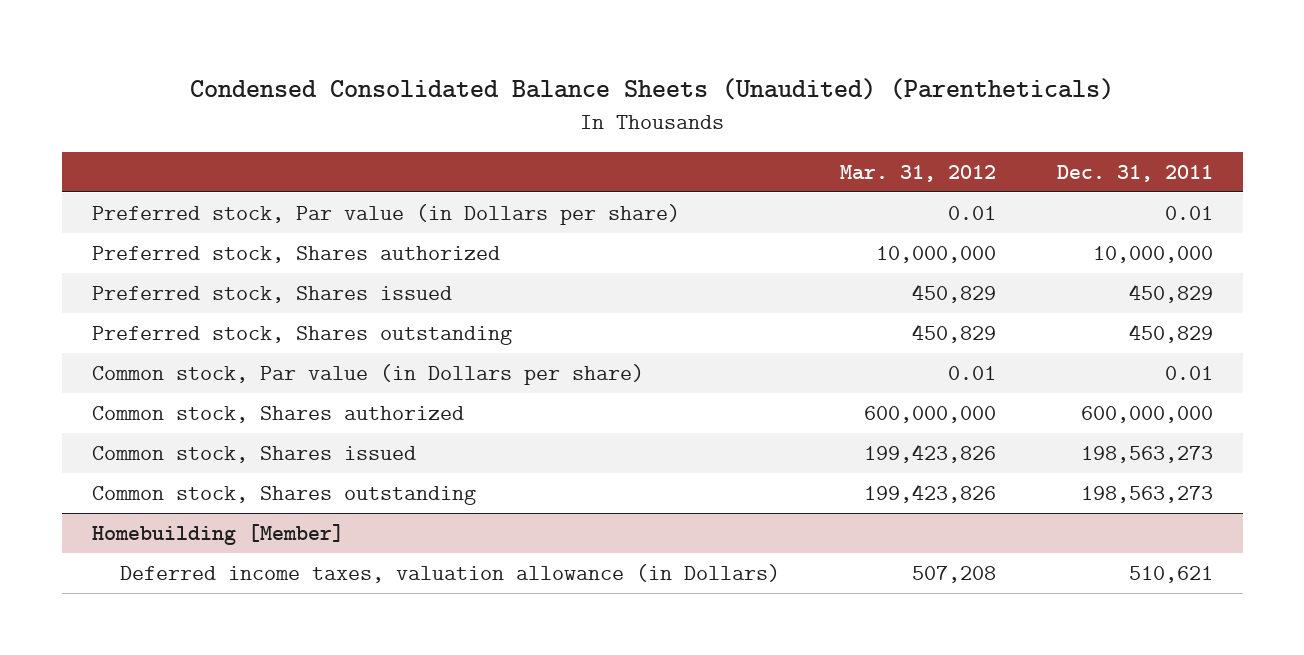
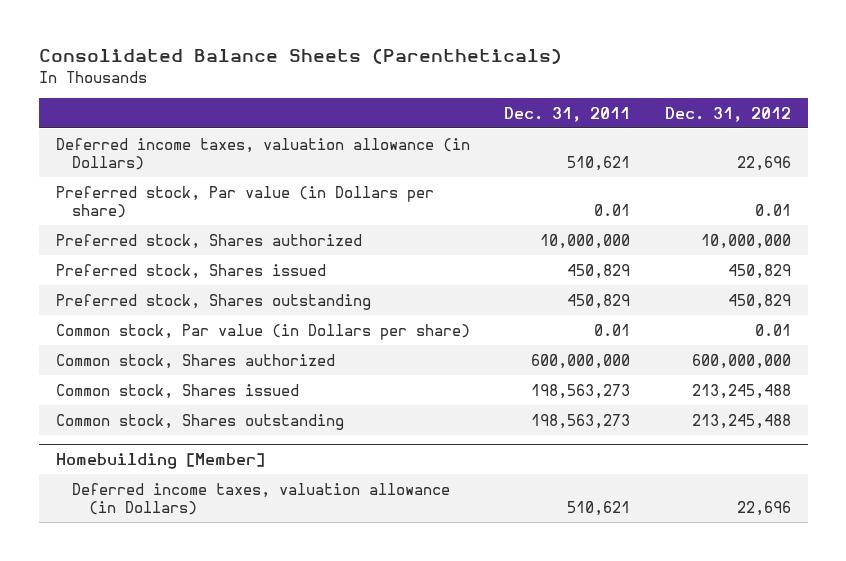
[190,78,1115,101] Condensed Consolidated Balance Sheets (Unaudited) (Parentheticals) -> [38,48,562,65] Consolidated Balance Sheets (Parentheticals)
[840,164,997,182] Mar. 31, 2012 -> none
none -> [664,106,791,122] Dec. 31, 2012
none -> [55,137,470,171] Deferred income taxes, valuation allowance (in Dollars)

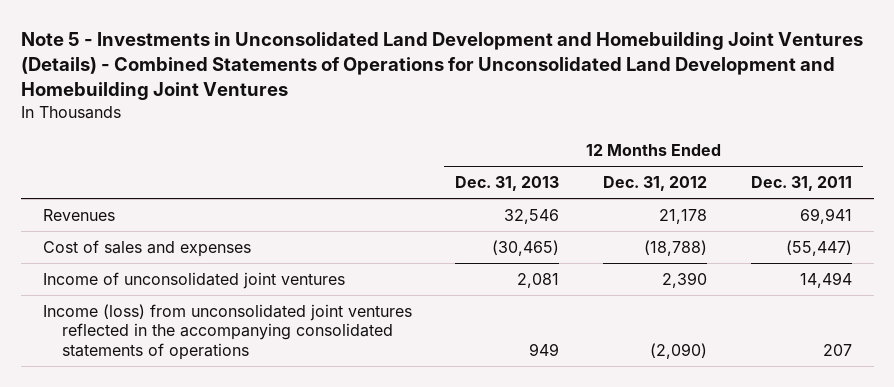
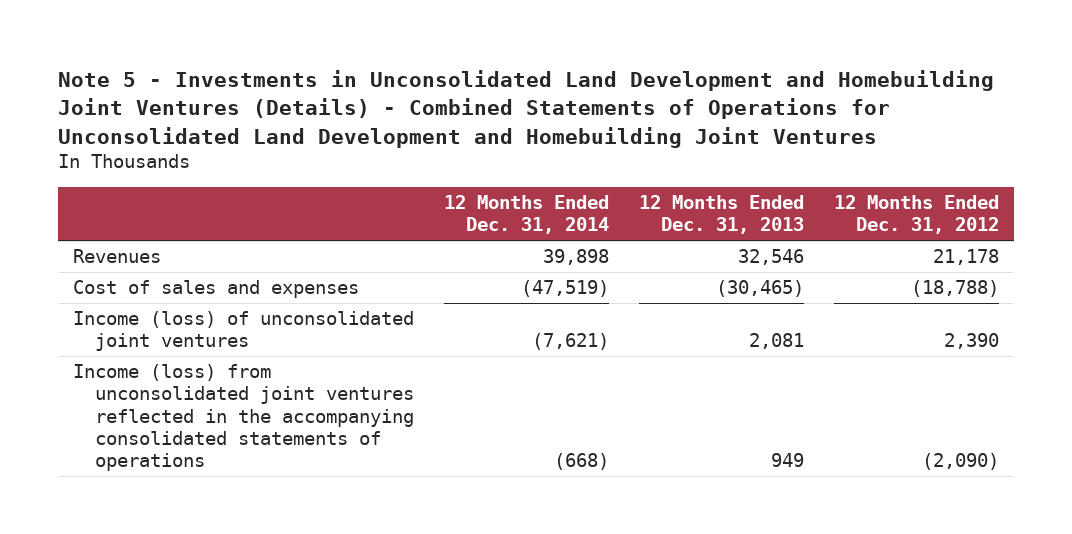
[750,176,852,192] Dec. 31, 2011 -> none
none -> [444,194,610,235] 12 Months Ended Dec. 31, 2014
[42,272,345,290] Income of unconsolidated joint ventures -> [73,311,415,352] Income (loss) of unconsolidated joint ventures

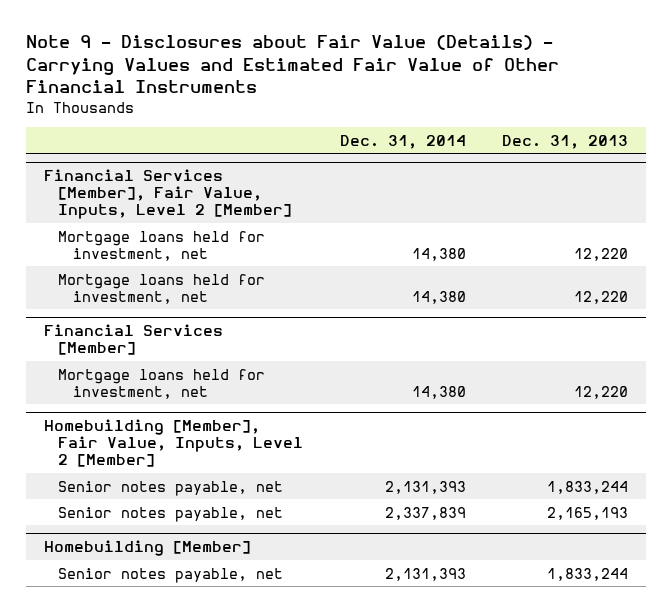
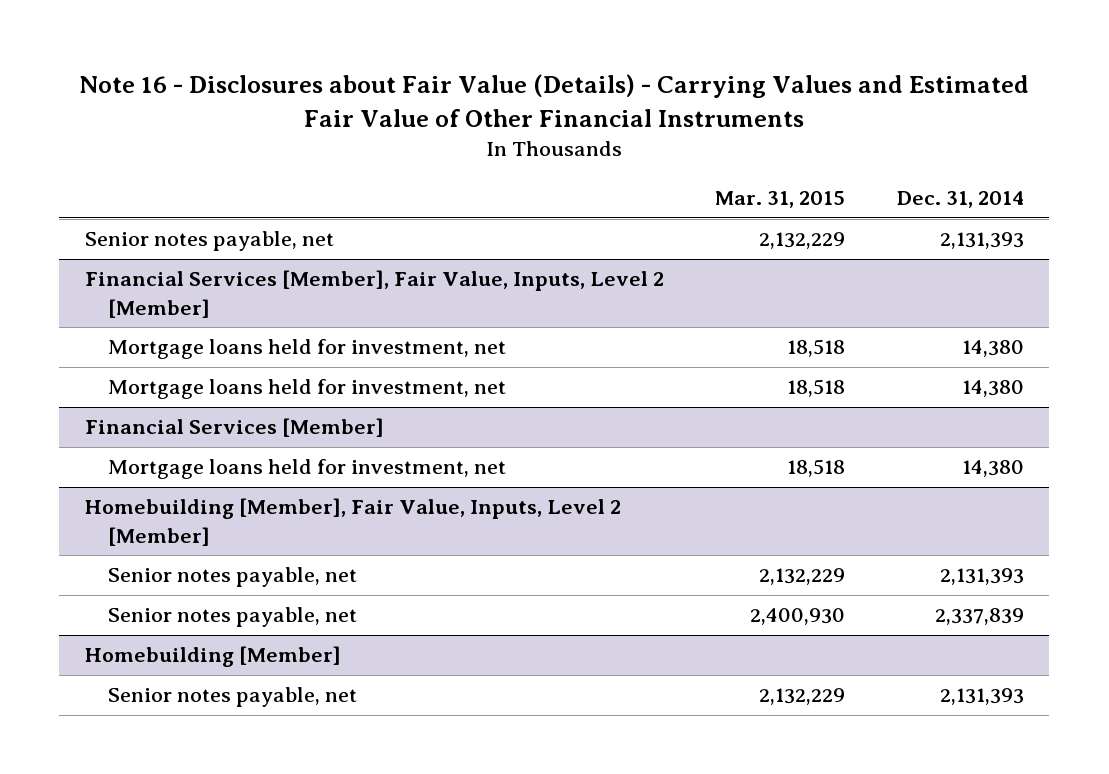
[25,35,559,94] Note 9 - Disclosures about Fair Value (Details) - Carrying Values and Estimated Fair Value of Other Financial Instruments -> [79,74,1030,127] Note 16 - Disclosures about Fair Value (Details) - Carrying Values and Estimated Fair Value of Other Financial Instruments
[502,134,629,149] Dec. 31, 2013 -> none
none -> [715,191,846,209] Mar. 31, 2015
none -> [85,231,335,252] Senior notes payable, net

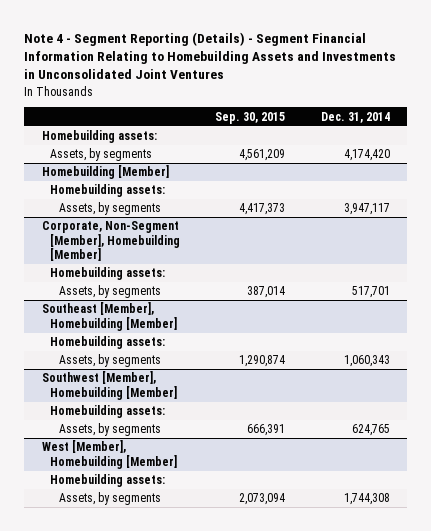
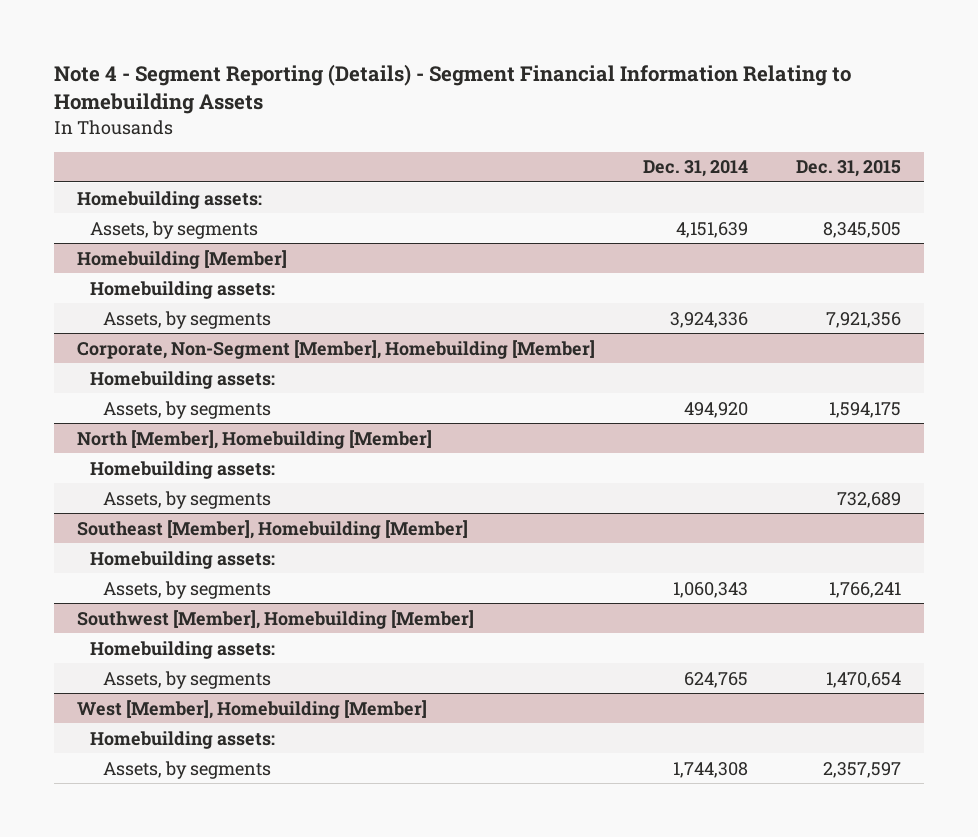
[24,31,397,80] Note 4 - Segment Reporting (Details) - Segment Financial Information Relating to Homebuilding Assets and Investments in Unconsolidated Joint Ventures -> [53,64,851,115] Note 4 - Segment Reporting (Details) - Segment Financial Information Relating to Homebuilding Assets
[215,111,286,124] Sep. 30, 2015 -> none
none -> [795,160,901,178] Dec. 31, 2015
[343,149,390,162] 4,174,420 -> [675,221,748,238] 4,151,639
[343,203,390,216] 3,947,117 -> [669,311,748,328] 3,924,336
[351,286,390,299] 517,701 -> [683,401,748,418] 494,920
none -> [77,429,433,449] North [Member], Homebuilding [Member]
none -> [90,460,276,479] Homebuilding assets:
none -> [102,490,271,509] Assets, by segments

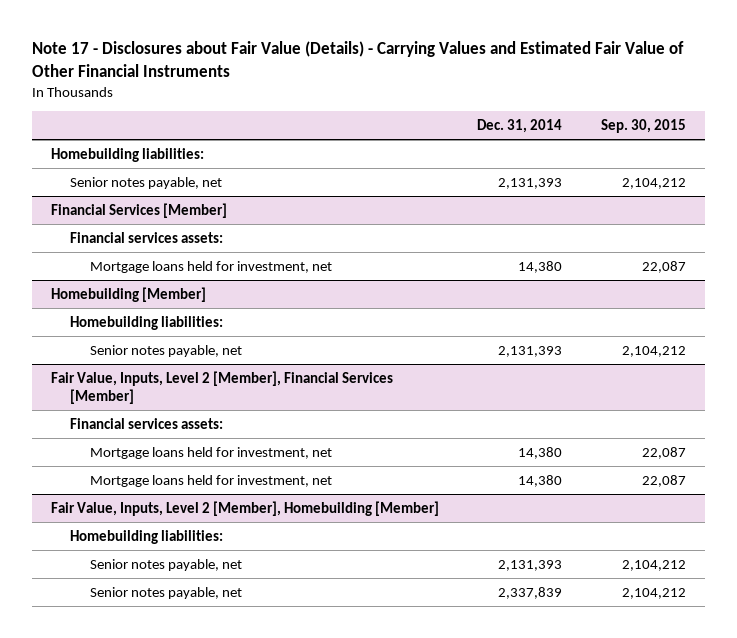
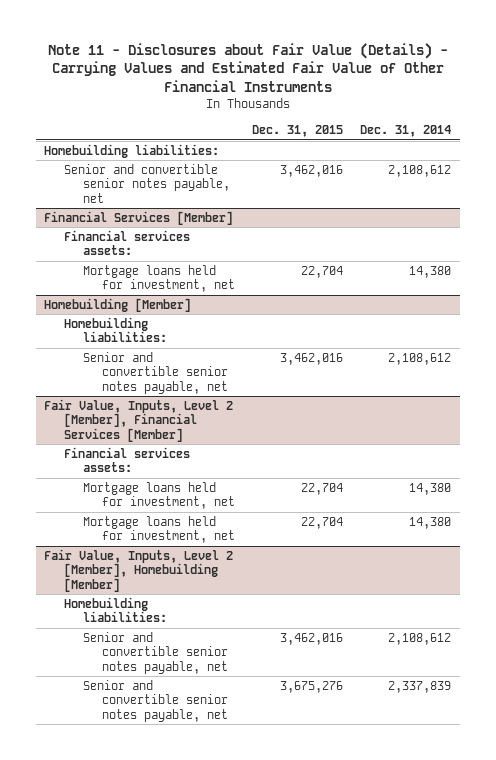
[31,41,684,78] Note 17 - Disclosures about Fair Value (Details) - Carrying Values and Estimated Fair Value of Other Financial Instruments -> [47,42,448,93] Note 11 - Disclosures about Fair Value (Details) - Carrying Values and Estimated Fair Value of Other Financial Instruments
[600,119,686,134] Sep. 30, 2015 -> none
none -> [252,125,344,138] Dec. 31, 2015
[70,176,223,189] Senior notes payable, net -> [63,163,230,203] Senior and convertible senior notes payable, net
[498,177,563,189] 2,131,393 -> [388,164,452,177] 2,108,612
[89,344,242,357] Senior notes payable, net -> [82,351,228,394] Senior and convertible senior notes payable, net
[498,345,563,357] 2,131,393 -> [388,352,452,365] 2,108,612
[89,558,242,571] Senior notes payable, net -> [82,631,228,674] Senior and convertible senior notes payable, net
[498,559,563,571] 2,131,393 -> [388,632,452,645] 2,108,612
[89,586,242,599] Senior notes payable, net -> [82,679,228,722] Senior and convertible senior notes payable, net

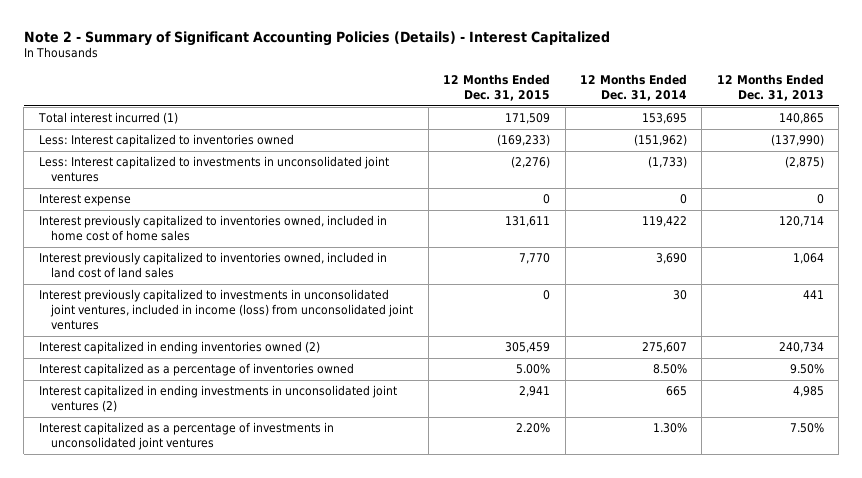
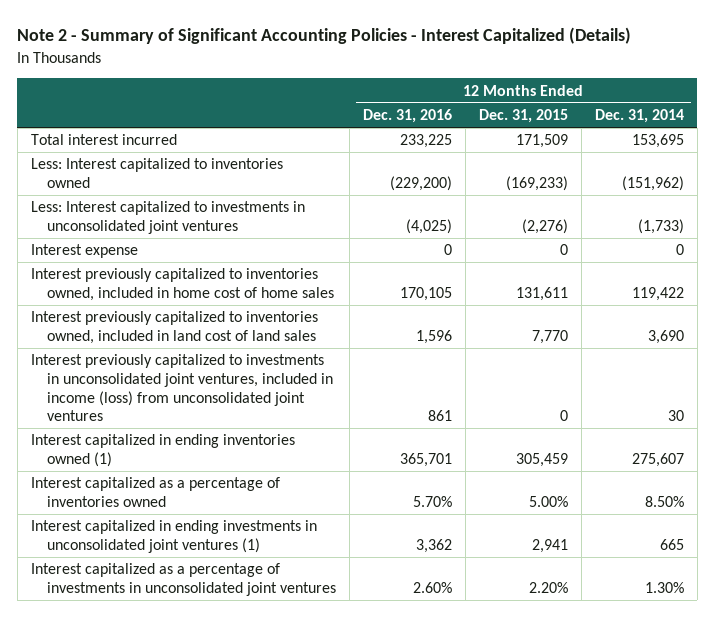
[23,30,610,46] Note 2 - Summary of Significant Accounting Policies (Details) - Interest Capitalized -> [17,27,632,45] Note 2 - Summary of Significant Accounting Policies - Interest Capitalized (Details)
[716,74,824,102] 12 Months Ended Dec. 31, 2013 -> none
none -> [362,109,452,124] Dec. 31, 2016
[37,112,178,125] Total interest incurred (1) -> [30,134,177,146] Total interest incurred
[38,341,320,355] Interest capitalized in ending inventories owned (2) -> [30,434,295,467] Interest capitalized in ending inventories owned (1)
[38,385,397,413] Interest capitalized in ending investments in unconsolidated joint ventures (2) -> [30,520,317,553] Interest capitalized in ending investments in unconsolidated joint ventures (1)

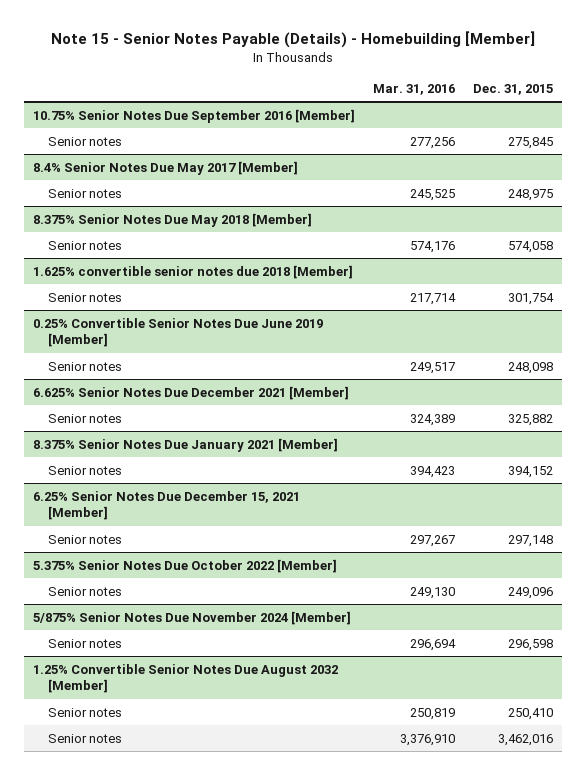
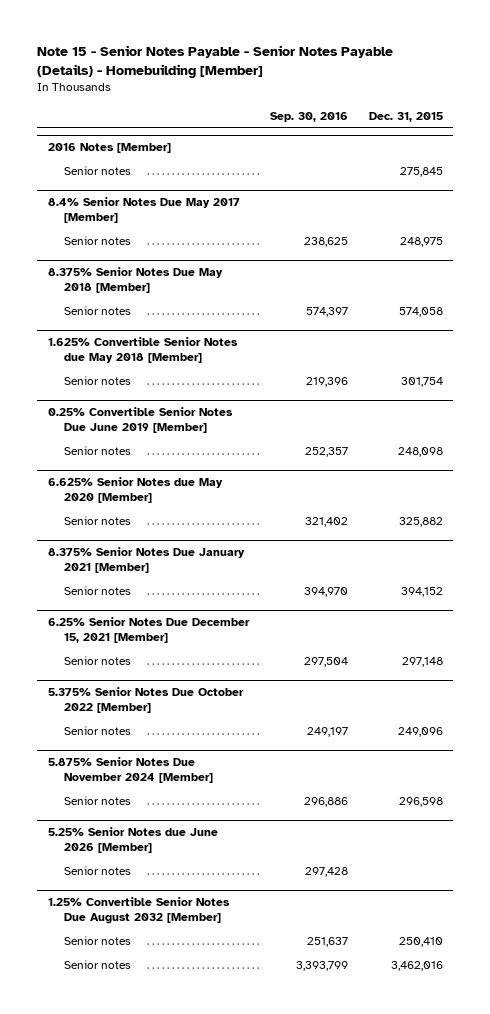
[51,31,536,49] Note 15 - Senior Notes Payable (Details) - Homebuilding [Member] -> [37,45,394,79] Note 15 - Senior Notes Payable - Senior Notes Payable (Details) - Homebuilding [Member]
[373,83,456,95] Mar. 31, 2016 -> none
none -> [269,111,348,122] Sep. 30, 2016
[33,108,356,123] 10.75% Senior Notes Due September 2016 [Member] -> [47,143,171,154] 2016 Notes [Member]
[33,264,354,279] 1.625% convertible senior notes due 2018 [Member] -> [47,337,238,364] 1.625% Convertible Senior Notes due May 2018 [Member]
[33,385,350,400] 6.625% Senior Notes Due December 2021 [Member] -> [47,477,223,504] 6.625% Senior Notes due May 2020 [Member]
[33,610,352,625] 5/875% Senior Notes Due November 2024 [Member] -> [47,757,213,784] 5.875% Senior Notes Due November 2024 [Member]
none -> [47,827,218,854] 5.25% Senior Notes due June 2026 [Member]
none -> [63,865,131,875] Senior notes

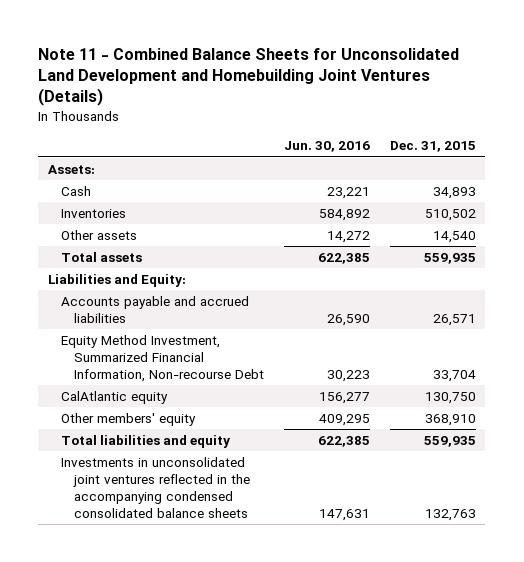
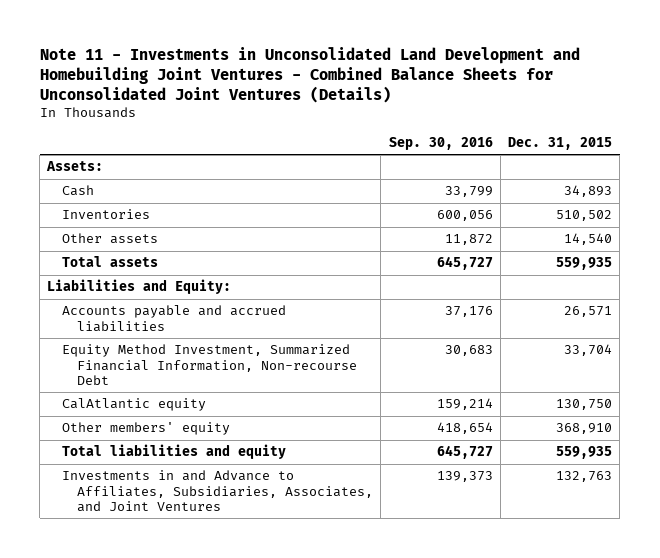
[38,47,460,107] Note 11 - Combined Balance Sheets for Unconsolidated Land Development and Homebuilding Joint Ventures (Details) -> [39,46,580,103] Note 11 - Investments in Unconsolidated Land Development and Homebuilding Joint Ventures - Combined Balance Sheets for Unconsolidated Joint Ventures (Details)
[283,141,370,153] Jun. 30, 2016 -> none
none -> [388,136,493,150] Sep. 30, 2016
[61,457,250,518] Investments in unconsolidated joint ventures reflected in the accompanying condensed consolidated balance sheets -> [62,470,373,512] Investments in and Advance to Affiliates, Subsidiaries, Associates, and Joint Ventures

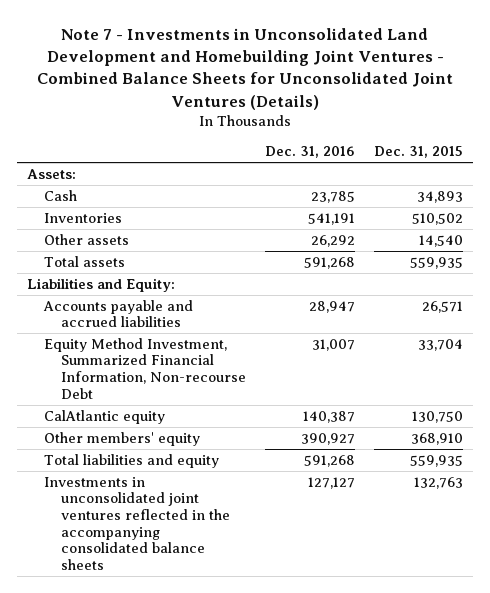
[39,46,580,103] Note 11 - Investments in Unconsolidated Land Development and Homebuilding Joint Ventures - Combined Balance Sheets for Unconsolidated Joint Ventures (Details) -> [36,27,453,110] Note 7 - Investments in Unconsolidated Land Development and Homebuilding Joint Ventures - Combined Balance Sheets for Unconsolidated Joint Ventures (Details)
[388,136,493,150] Sep. 30, 2016 -> none
none -> [264,146,355,159] Dec. 31, 2016
[62,470,373,512] Investments in and Advance to Affiliates, Subsidiaries, Associates, and Joint Ventures -> [43,476,230,570] Investments in unconsolidated joint ventures reflected in the accompanying consolidated balance sheets

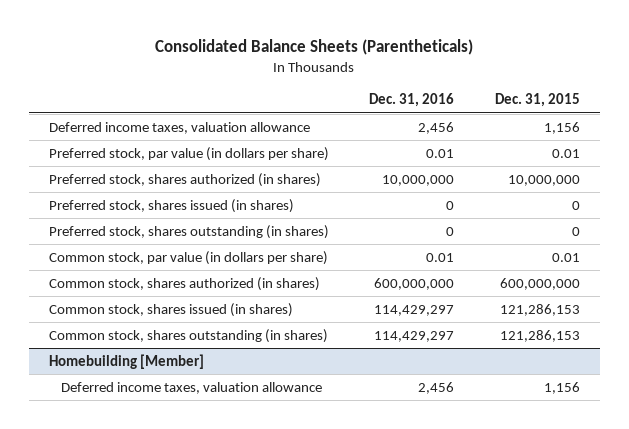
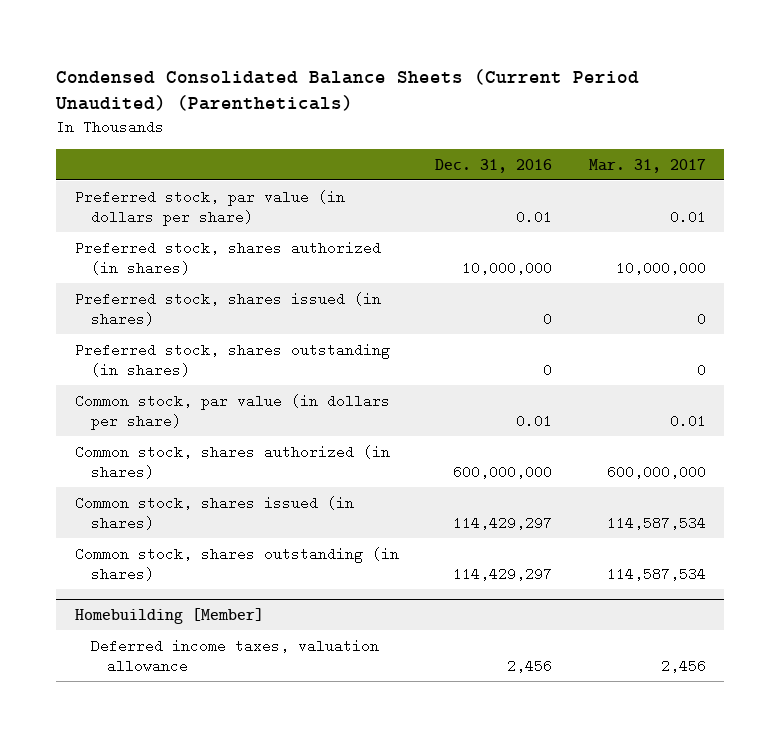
[155,38,474,55] Consolidated Balance Sheets (Parentheticals) -> [55,68,640,112] Condensed Consolidated Balance Sheets (Current Period Unaudited) (Parentheticals)
[494,93,580,108] Dec. 31, 2015 -> none
none -> [589,158,707,173] Mar. 31, 2017
[49,121,311,134] Deferred income taxes, valuation allowance -> none

